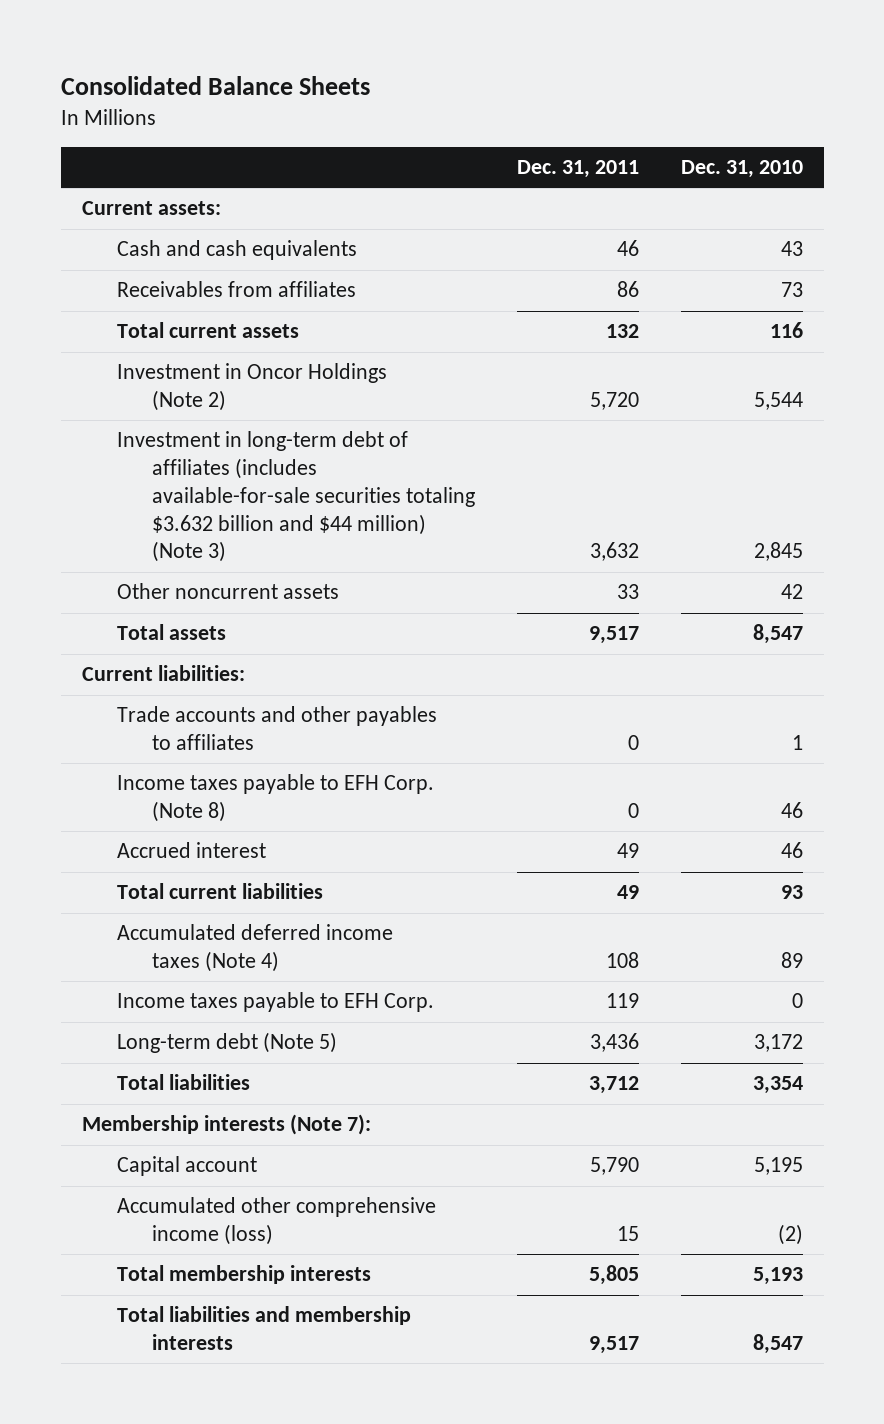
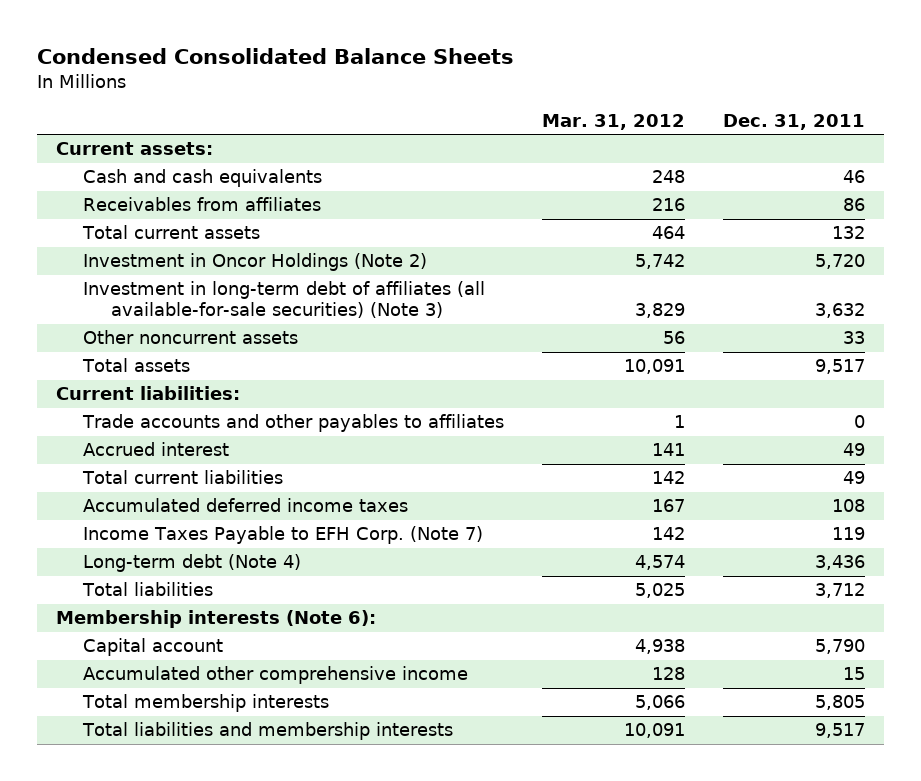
[60,75,370,95] Consolidated Balance Sheets -> [36,48,514,65] Condensed Consolidated Balance Sheets
[680,160,803,179] Dec. 31, 2010 -> none
none -> [542,113,686,130] Mar. 31, 2012
[116,431,475,563] Investment in long-term debt of affiliates (includes available-for-sale securities totaling $3.632 billion and $44 million) (Note 3) -> [83,281,486,319] Investment in long-term debt of affiliates (all available-for-sale securities) (Note 3)
[116,774,434,823] Income taxes payable to EFH Corp. (Note 8) -> none
[116,924,393,973] Accumulated deferred income taxes (Note 4) -> [83,498,409,513] Accumulated deferred income taxes
[116,992,434,1013] Income taxes payable to EFH Corp. -> [83,526,484,545] Income Taxes Payable to EFH Corp. (Note 7)
[116,1032,337,1054] Long-term debt (Note 5) -> [83,554,302,573] Long-term debt (Note 4)
[81,1114,371,1136] Membership interests (Note 7): -> [55,610,376,629] Membership interests (Note 6):
[116,1197,436,1246] Accumulated other comprehensive income (loss) -> [83,666,469,685] Accumulated other comprehensive income

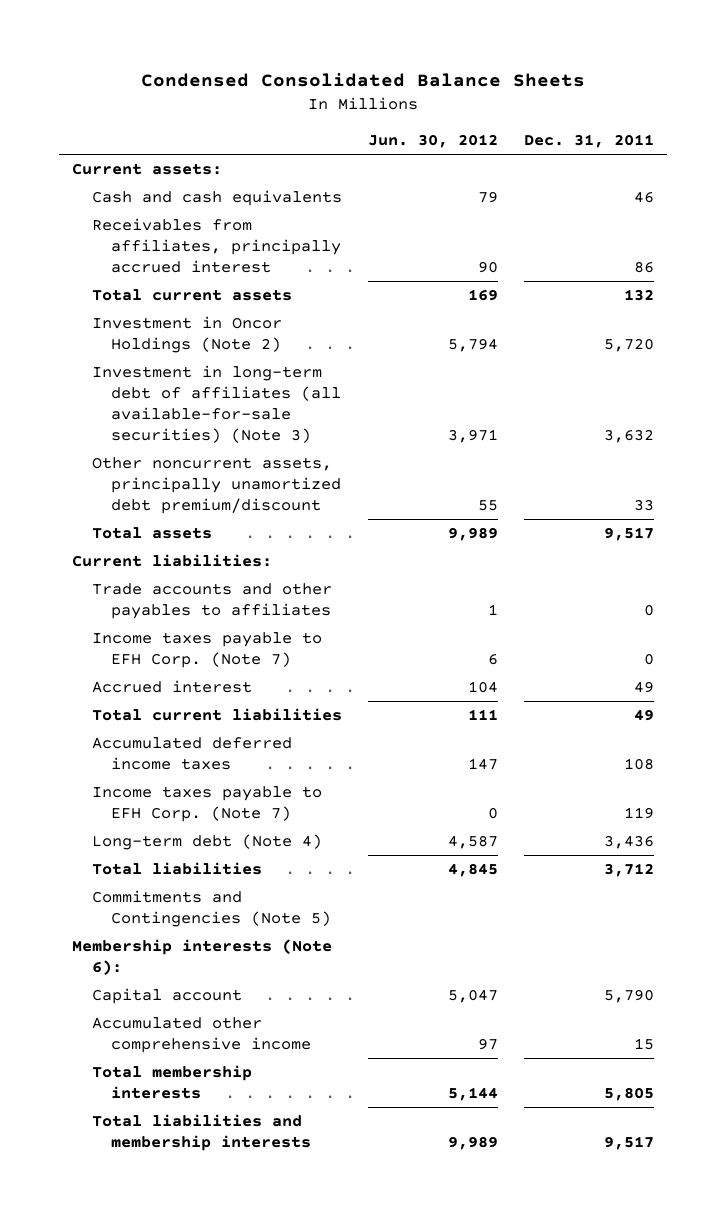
[542,113,686,130] Mar. 31, 2012 -> none
none -> [367,134,498,149] Jun. 30, 2012
[83,197,322,212] Receivables from affiliates -> [91,218,342,274] Receivables from affiliates, principally accrued interest
[83,330,299,345] Other noncurrent assets -> [91,457,342,515] Other noncurrent assets, principally unamortized debt premium/discount
none -> [91,632,322,669] Income taxes payable to EFH Corp. (Note 7)
[83,526,484,545] Income Taxes Payable to EFH Corp. (Note 7) -> [91,786,322,823] Income taxes payable to EFH Corp. (Note 7)
none -> [91,890,332,928] Commitments and Contingencies (Note 5)

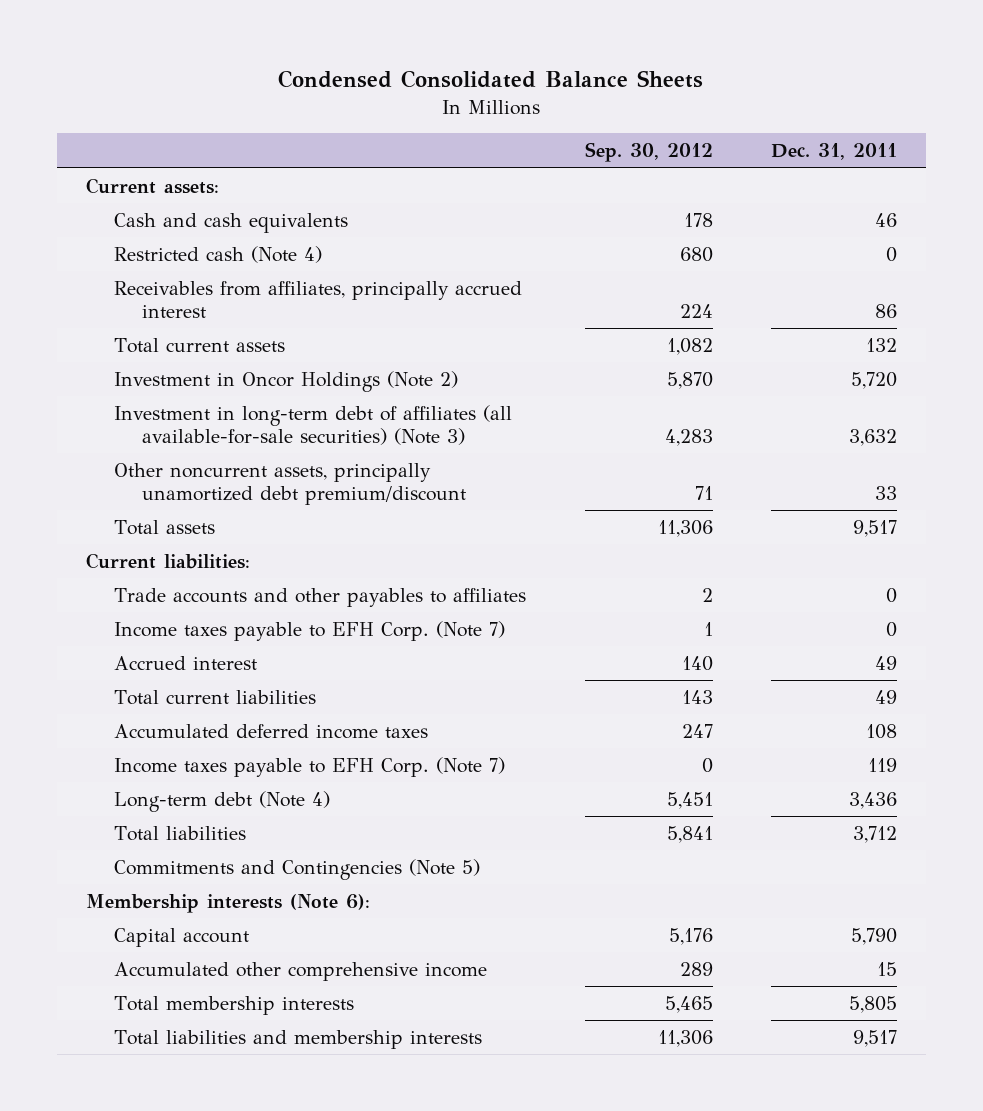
[367,134,498,149] Jun. 30, 2012 -> none
none -> [584,142,713,163] Sep. 30, 2012
none -> [114,245,323,263] Restricted cash (Note 4)

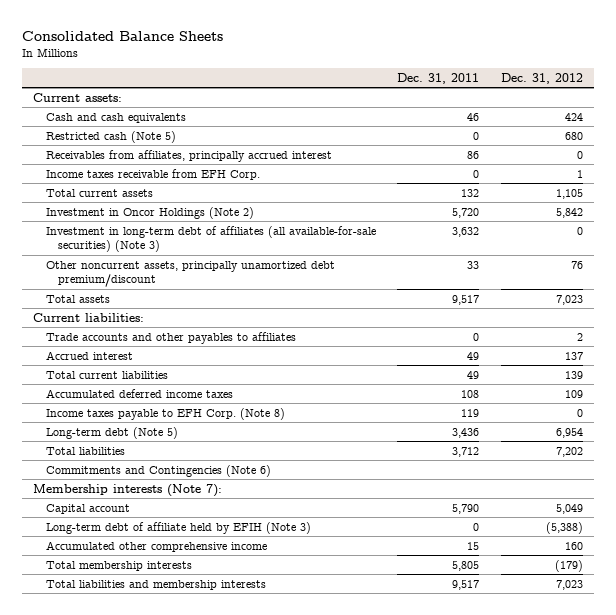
[278,70,704,89] Condensed Consolidated Balance Sheets -> [22,30,224,41] Consolidated Balance Sheets
[584,142,713,163] Sep. 30, 2012 -> none
none -> [501,72,584,84] Dec. 31, 2012
[114,245,323,263] Restricted cash (Note 4) -> [45,130,176,143] Restricted cash (Note 5)
none -> [45,168,260,180] Income taxes receivable from EFH Corp.
[114,620,506,641] Income taxes payable to EFH Corp. (Note 7) -> none
[114,756,506,777] Income taxes payable to EFH Corp. (Note 7) -> [45,407,285,420] Income taxes payable to EFH Corp. (Note 8)
[114,790,331,812] Long-term debt (Note 4) -> [45,426,178,439] Long-term debt (Note 5)
[114,858,481,880] Commitments and Contingencies (Note 5) -> [45,464,271,477] Commitments and Contingencies (Note 6)
[85,893,370,913] Membership interests (Note 6): -> [33,483,223,497] Membership interests (Note 7):
none -> [45,521,311,534] Long-term debt of affiliate held by EFIH (Note 3)

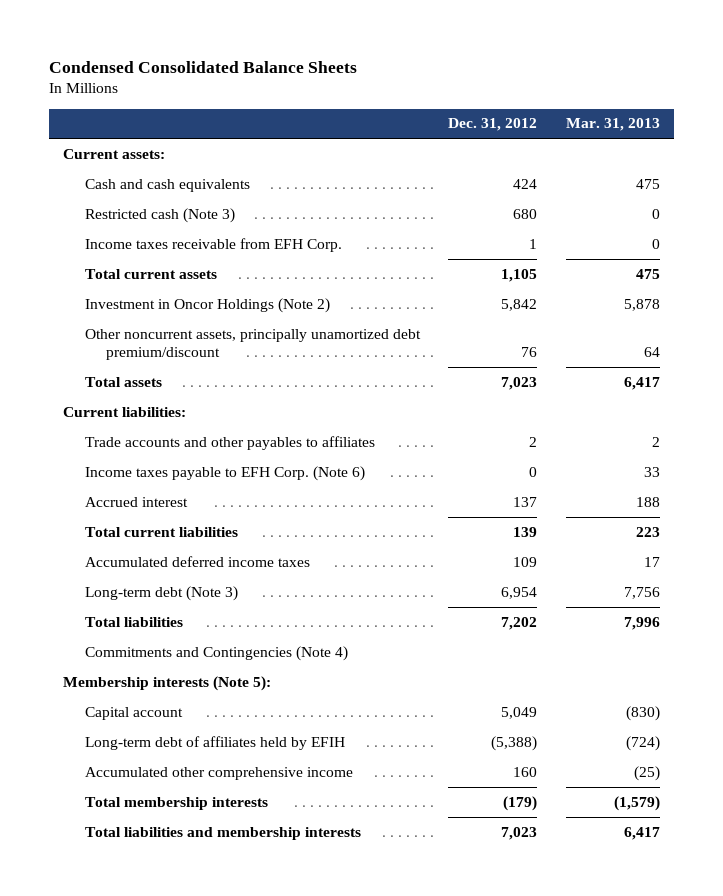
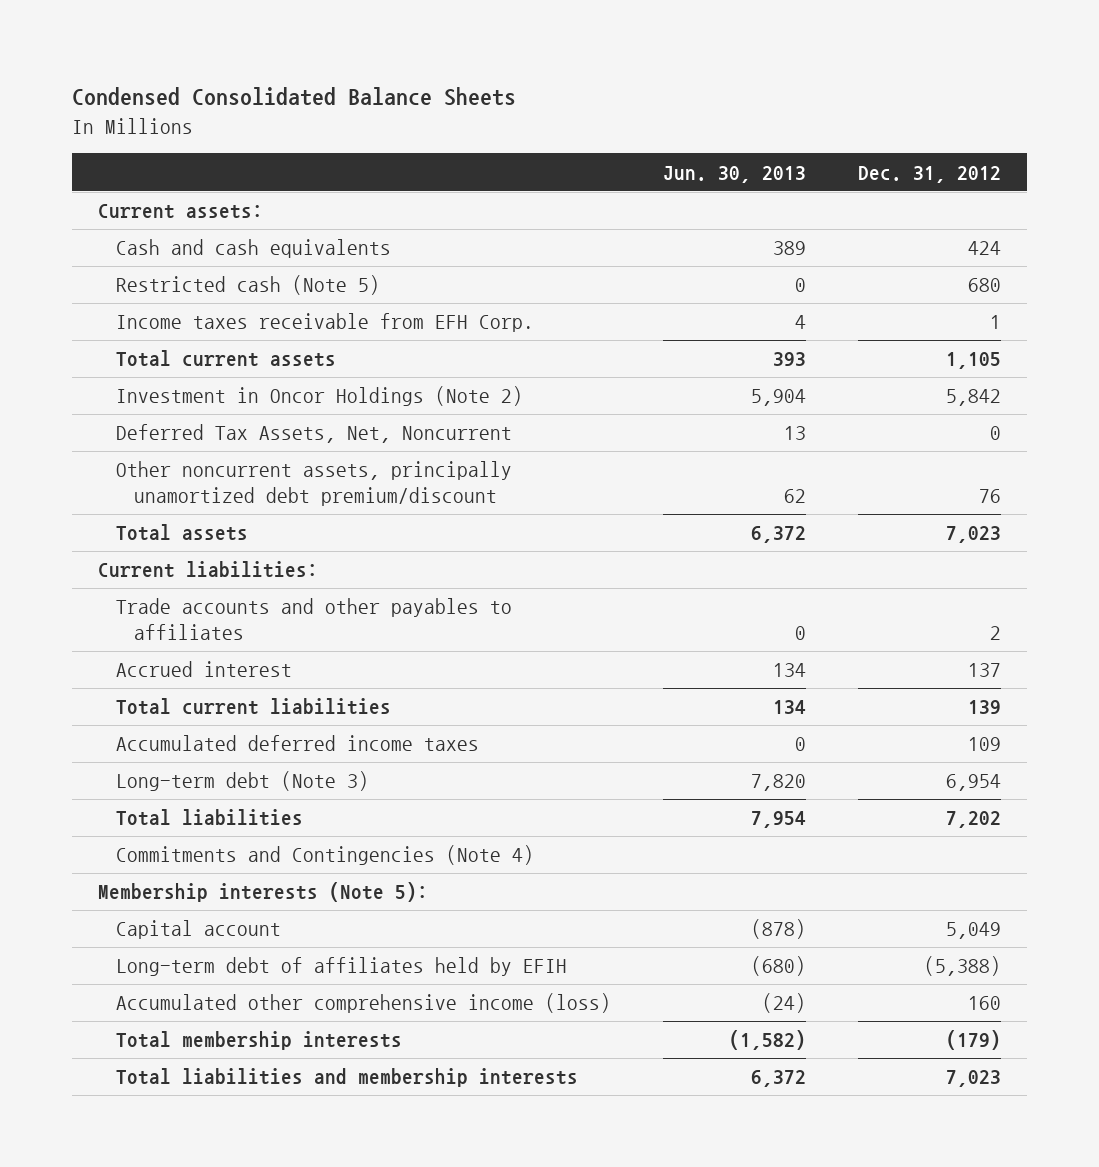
[565,118,660,132] Mar. 31, 2013 -> none
none -> [662,165,806,183] Jun. 30, 2013
[84,207,235,223] Restricted cash (Note 3) -> [115,275,380,296] Restricted cash (Note 5)
none -> [115,424,512,444] Deferred Tax Assets, Net, Noncurrent
[84,465,365,481] Income taxes payable to EFH Corp. (Note 6) -> none
[84,766,353,780] Accumulated other comprehensive income -> [115,993,611,1014] Accumulated other comprehensive income (loss)

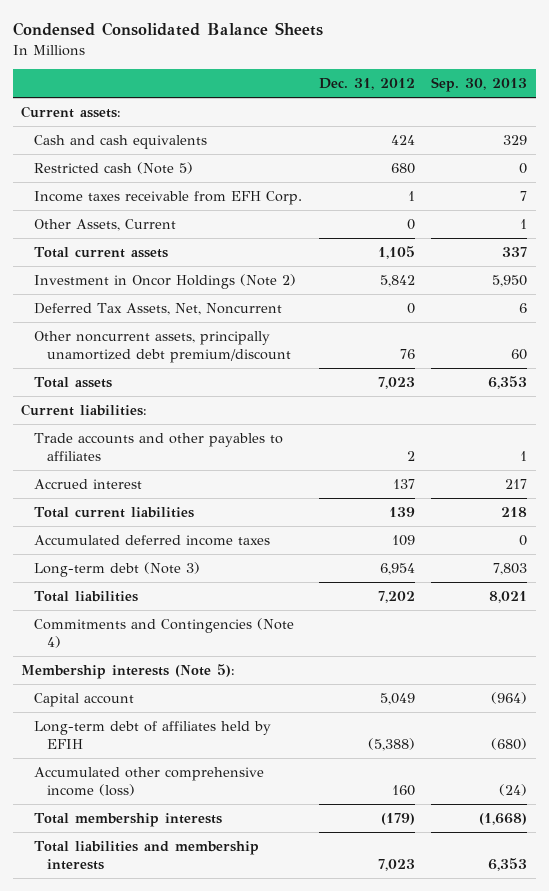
[662,165,806,183] Jun. 30, 2013 -> none
none -> [431,77,528,93] Sep. 30, 2013
none -> [34,218,177,231] Other Assets, Current

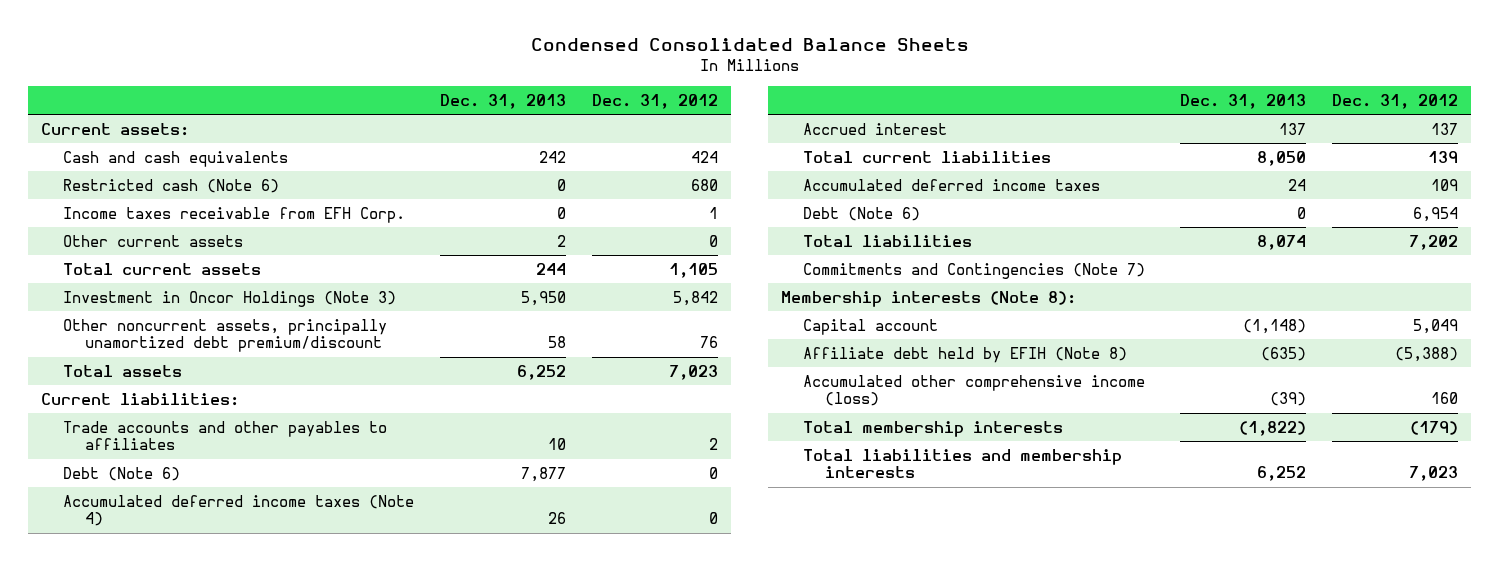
[431,77,528,93] Sep. 30, 2013 -> none
none -> [440,93,567,109] Dec. 31, 2013
[34,161,194,174] Restricted cash (Note 5) -> [63,178,280,193] Restricted cash (Note 6)
[34,218,177,231] Other Assets, Current -> [63,234,244,247] Other current assets
[34,302,283,315] Deferred Tax Assets, Net, Noncurrent -> none
[34,273,297,289] Investment in Oncor Holdings (Note 2) -> [63,290,397,307] Investment in Oncor Holdings (Note 3)
none -> [63,466,181,481] Debt (Note 6)
none -> [63,494,415,527] Accumulated deferred income taxes (Note 4)
[34,561,201,577] Long-term debt (Note 3) -> [803,206,921,221] Debt (Note 6)
[34,617,295,648] Commitments and Contingencies (Note 4) -> [803,262,1146,279] Commitments and Contingencies (Note 7)
[21,663,236,679] Membership interests (Note 5): -> [781,290,1077,307] Membership interests (Note 8):
[34,720,272,749] Long-term debt of affiliates held by EFIH -> [803,346,1128,363] Affiliate debt held by EFIH (Note 8)

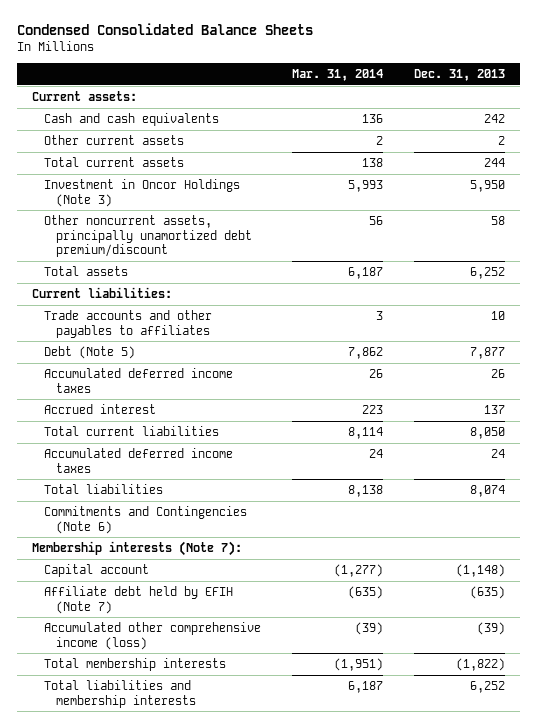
[592,93,719,109] Dec. 31, 2012 -> none
none -> [292,69,384,82] Mar. 31, 2014
[63,178,280,193] Restricted cash (Note 6) -> none
[63,206,406,223] Income taxes receivable from EFH Corp. -> none
[63,466,181,481] Debt (Note 6) -> [44,345,136,359] Debt (Note 5)
[63,494,415,527] Accumulated deferred income taxes (Note 4) -> [44,367,234,393] Accumulated deferred income taxes
[803,206,921,221] Debt (Note 6) -> none
[803,262,1146,279] Commitments and Contingencies (Note 7) -> [44,505,248,534] Commitments and Contingencies (Note 6)
[781,290,1077,307] Membership interests (Note 8): -> [32,540,243,556] Membership interests (Note 7):
[803,346,1128,363] Affiliate debt held by EFIH (Note 8) -> [44,585,234,614] Affiliate debt held by EFIH (Note 7)

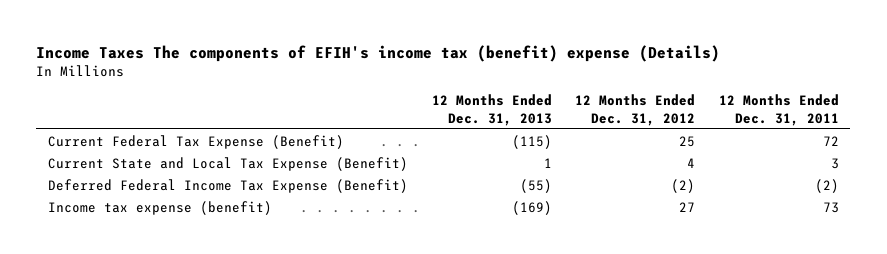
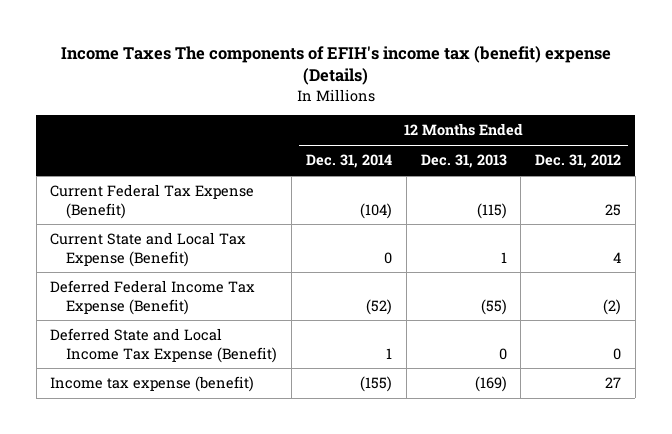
[718,94,839,126] 12 Months Ended Dec. 31, 2011 -> none
none -> [306,154,393,169] Dec. 31, 2014
none -> [50,328,278,363] Deferred State and Local Income Tax Expense (Benefit)

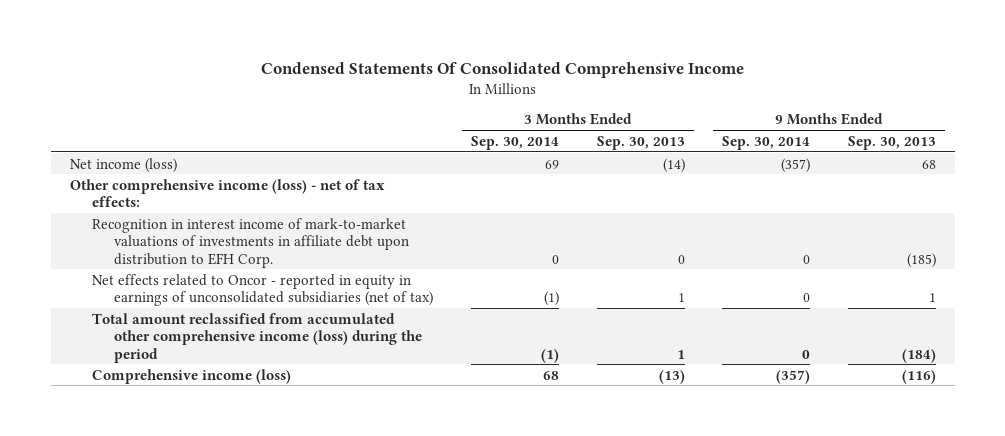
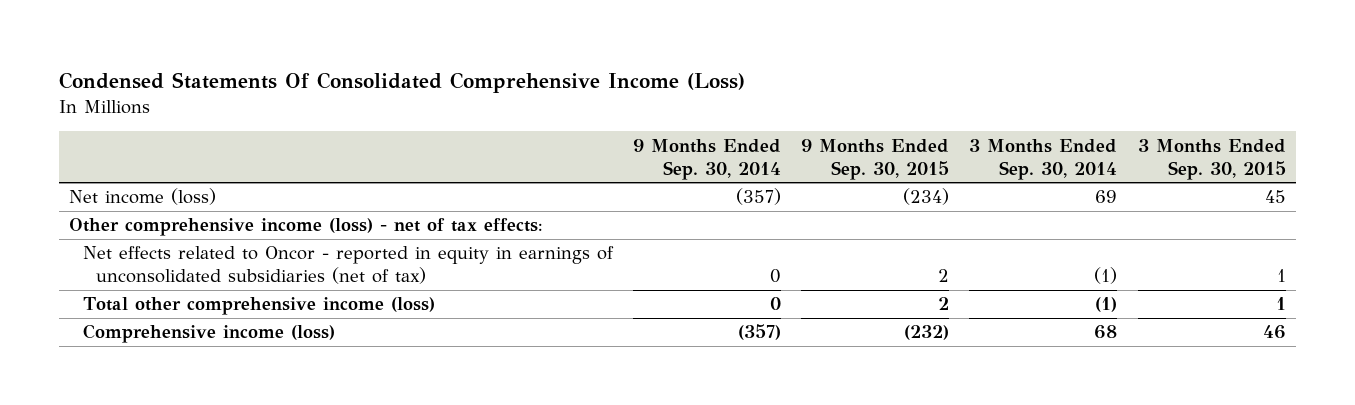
[260,61,744,78] Condensed Statements Of Consolidated Comprehensive Income -> [59,71,746,93] Condensed Statements Of Consolidated Comprehensive Income (Loss)
[596,135,685,150] Sep. 30, 2013 -> none
[847,135,936,150] Sep. 30, 2013 -> none
none -> [801,138,950,180] 9 Months Ended Sep. 30, 2015
none -> [1137,138,1286,180] 3 Months Ended Sep. 30, 2015
[91,217,410,268] Recognition in interest income of mark-to-market valuations of investments in affiliate debt upon distribution to EFH Corp. -> none
[91,312,423,363] Total amount reclassified from accumulated other comprehensive income (loss) during the period -> [82,297,435,316] Total other comprehensive income (loss)

